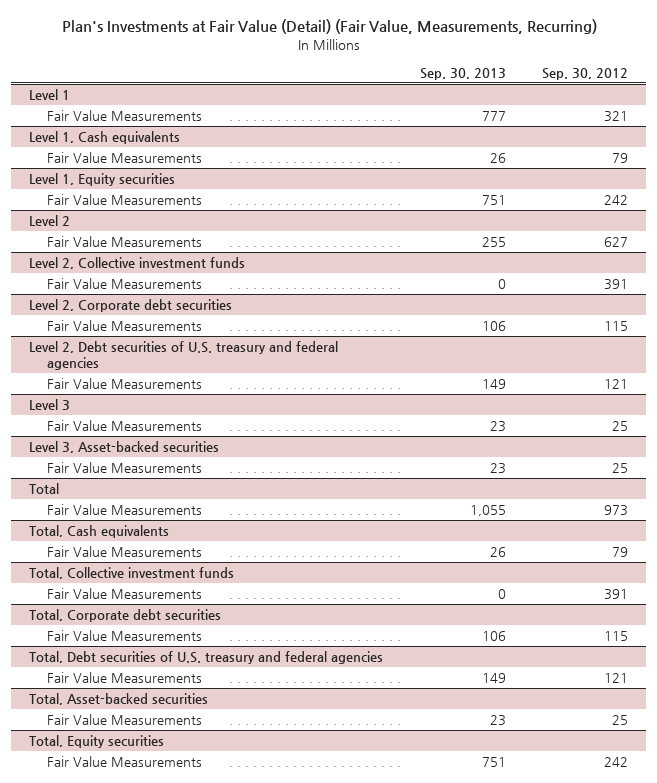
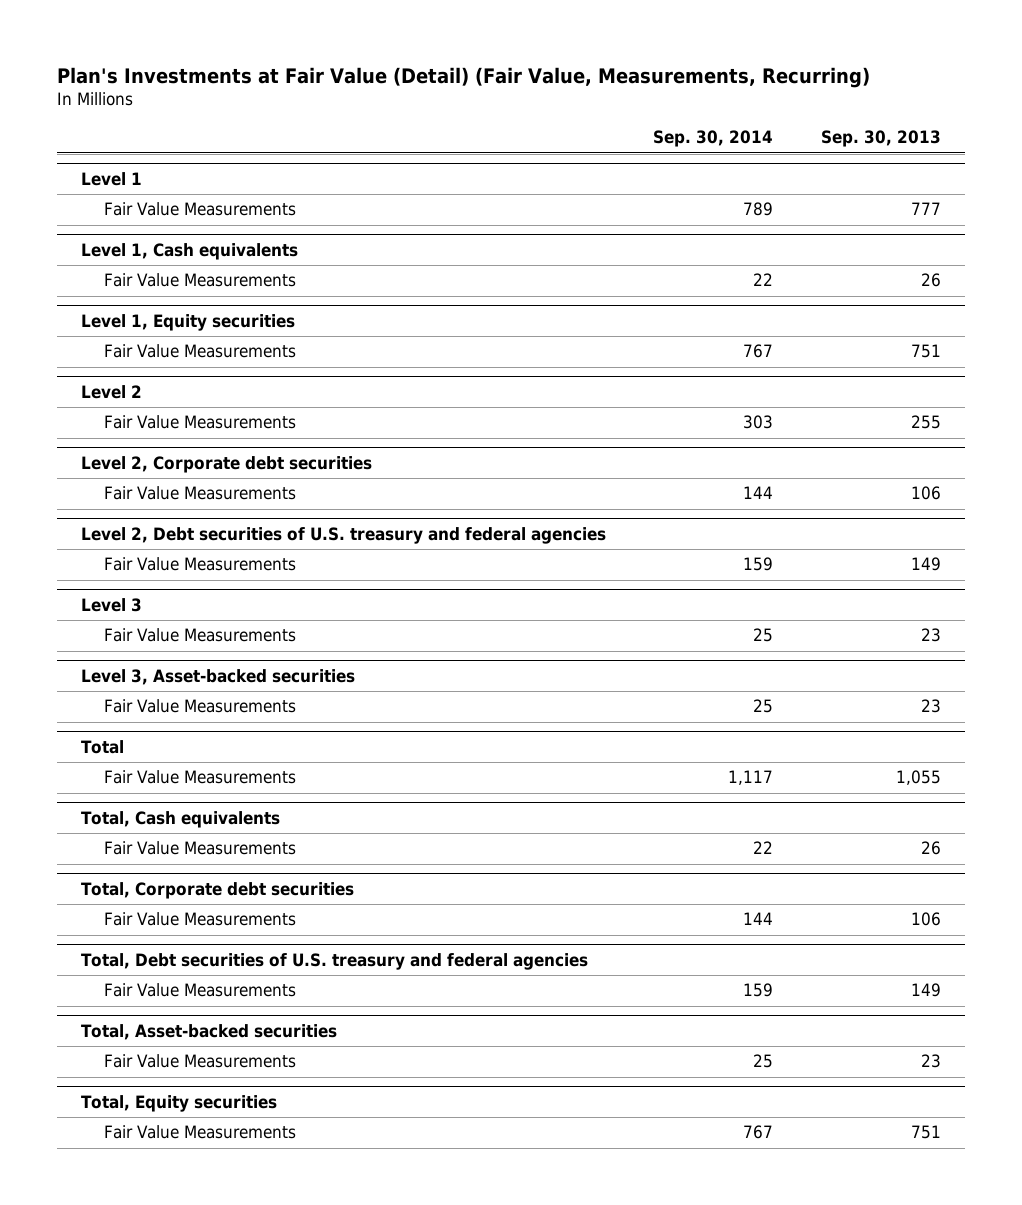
[541,67,628,80] Sep. 30, 2012 -> none
none -> [653,130,774,148] Sep. 30, 2014
[29,256,246,269] Level 2, Collective investment funds -> none
[47,277,203,289] Fair Value Measurements -> none
[29,566,235,579] Total, Collective investment funds -> none
[47,587,203,599] Fair Value Measurements -> none

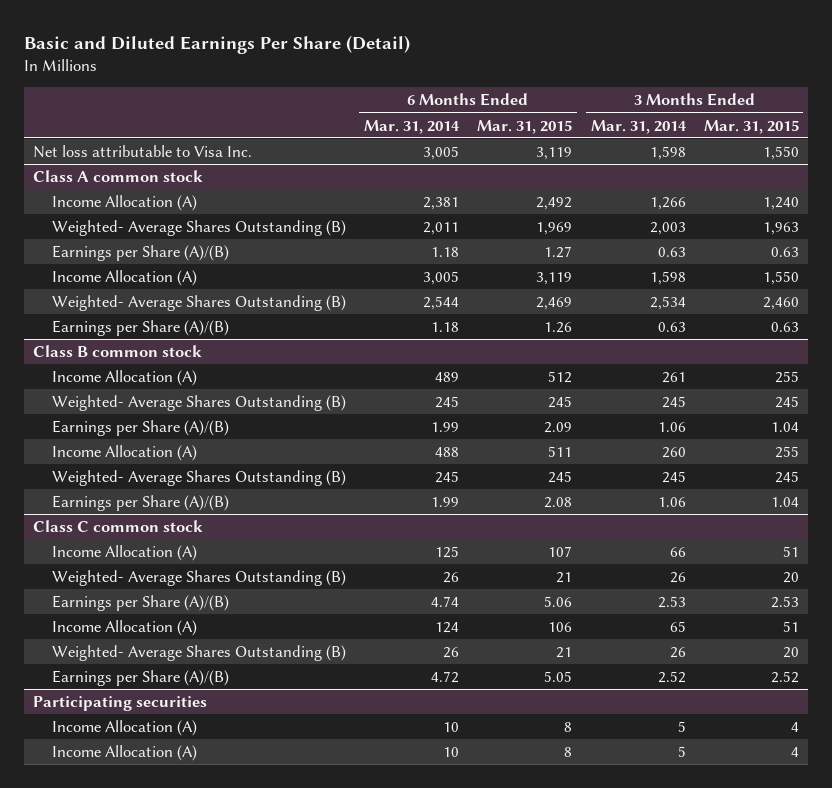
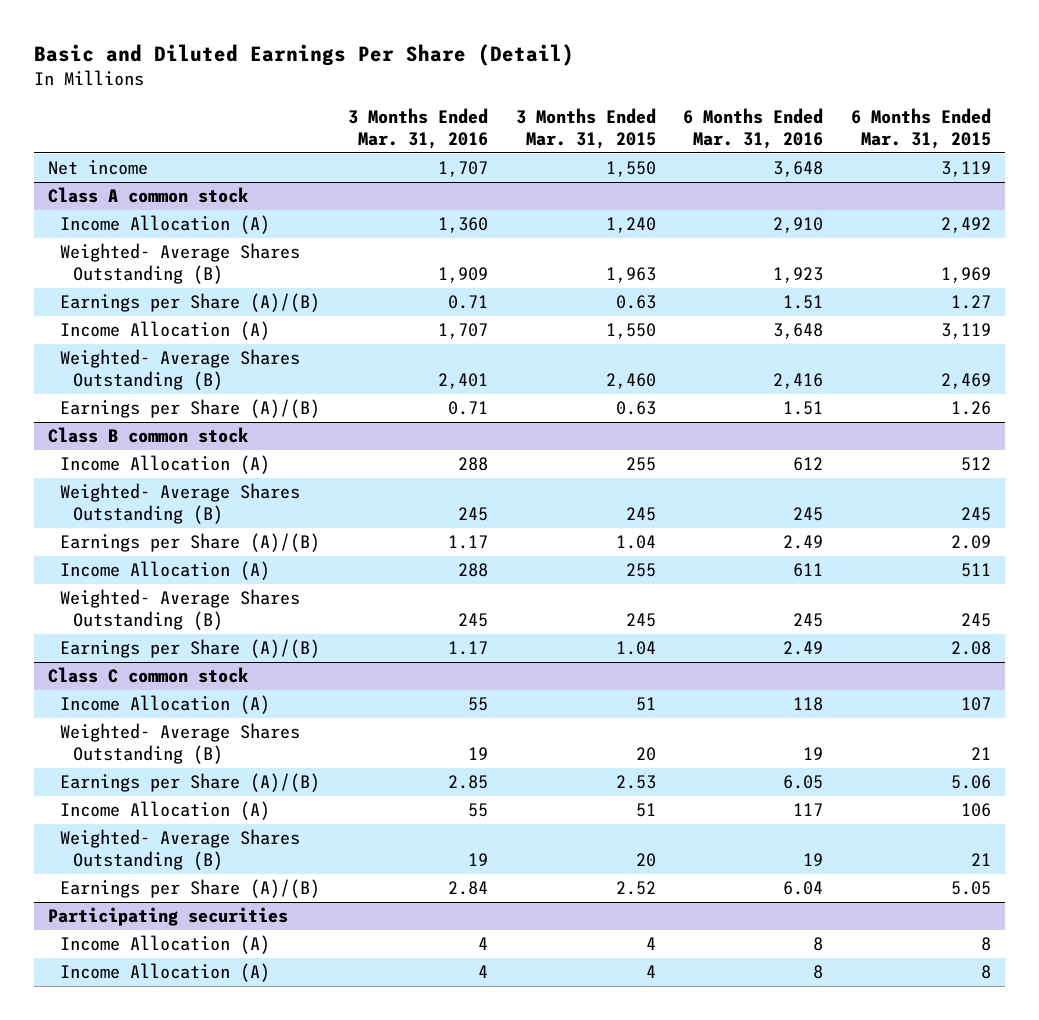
[364,119,461,134] Mar. 31, 2014 -> none
[590,119,687,134] Mar. 31, 2014 -> none
none -> [347,108,488,150] 3 Months Ended Mar. 31, 2016
none -> [683,108,824,150] 6 Months Ended Mar. 31, 2016
[32,144,252,158] Net loss attributable to Visa Inc. -> [47,159,148,175] Net income

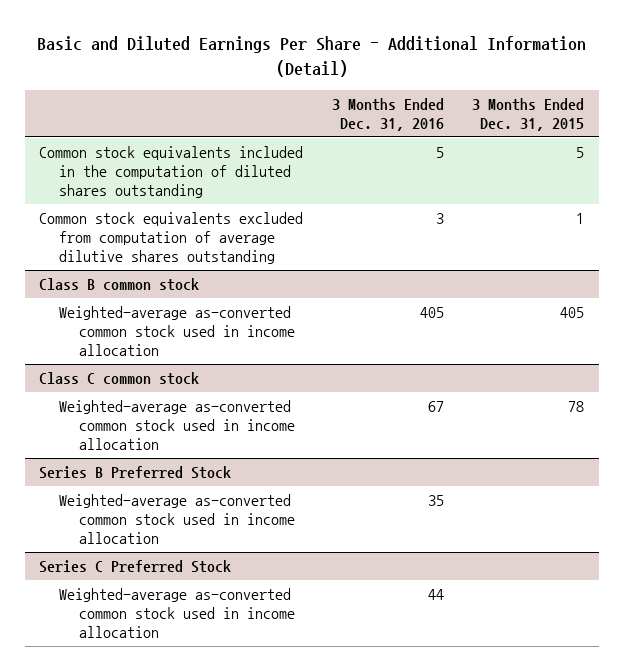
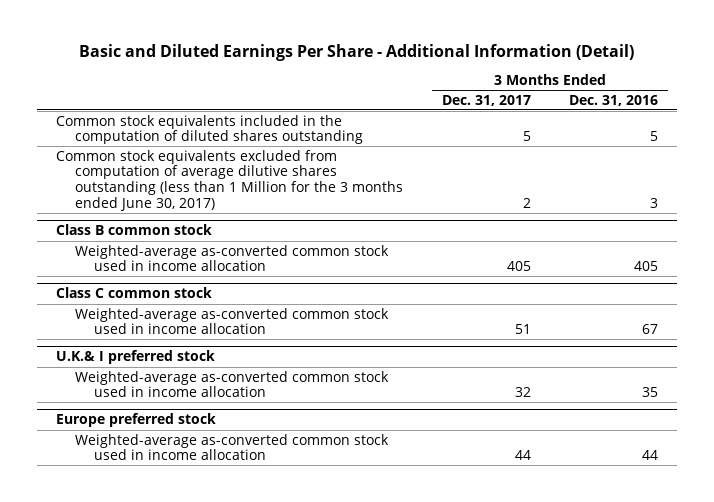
[472,97,585,131] 3 Months Ended Dec. 31, 2015 -> none
none -> [441,94,531,106] Dec. 31, 2017
[39,211,304,265] Common stock equivalents excluded from computation of average dilutive shares outstanding -> [56,149,404,212] Common stock equivalents excluded from computation of average dilutive shares outstanding (less than 1 Million for the 3 months ended June 30, 2017)
[39,465,232,479] Series B Preferred Stock -> [56,350,216,365] U.K.& I preferred stock
[39,559,232,573] Series C Preferred Stock -> [56,413,217,428] Europe preferred stock

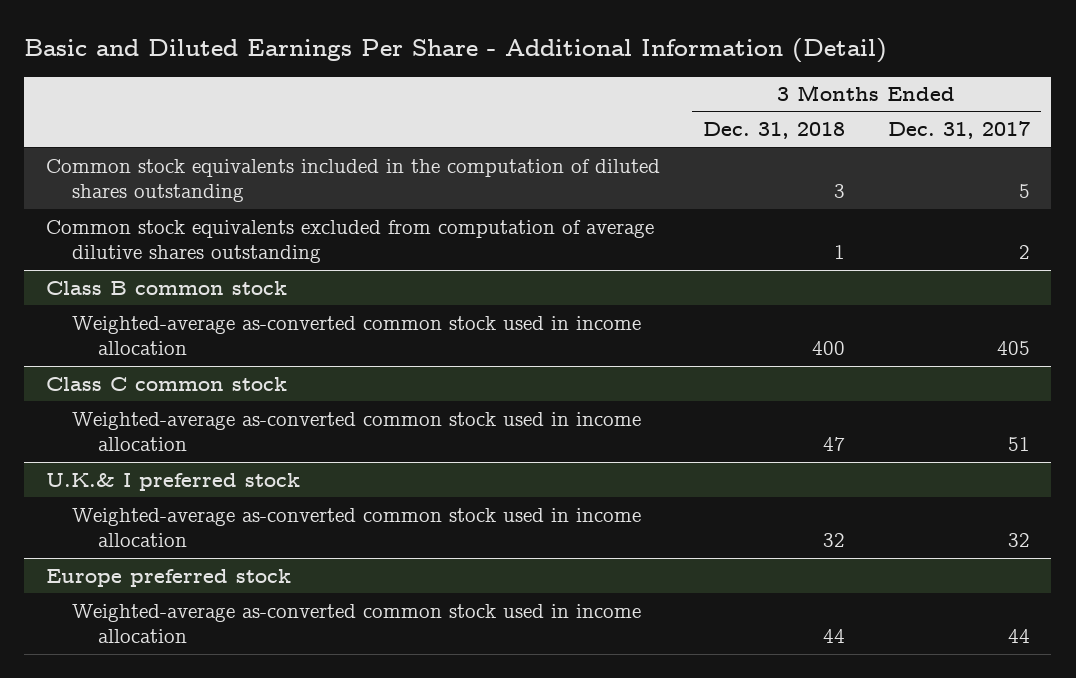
[568,94,658,106] Dec. 31, 2016 -> none
none -> [702,122,845,140] Dec. 31, 2018
[56,149,404,212] Common stock equivalents excluded from computation of average dilutive shares outstanding (less than 1 Million for the 3 months ended June 30, 2017) -> [45,219,654,264] Common stock equivalents excluded from computation of average dilutive shares outstanding

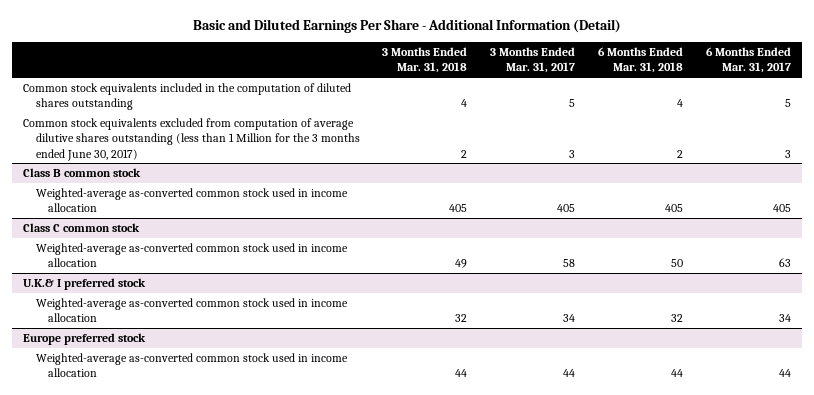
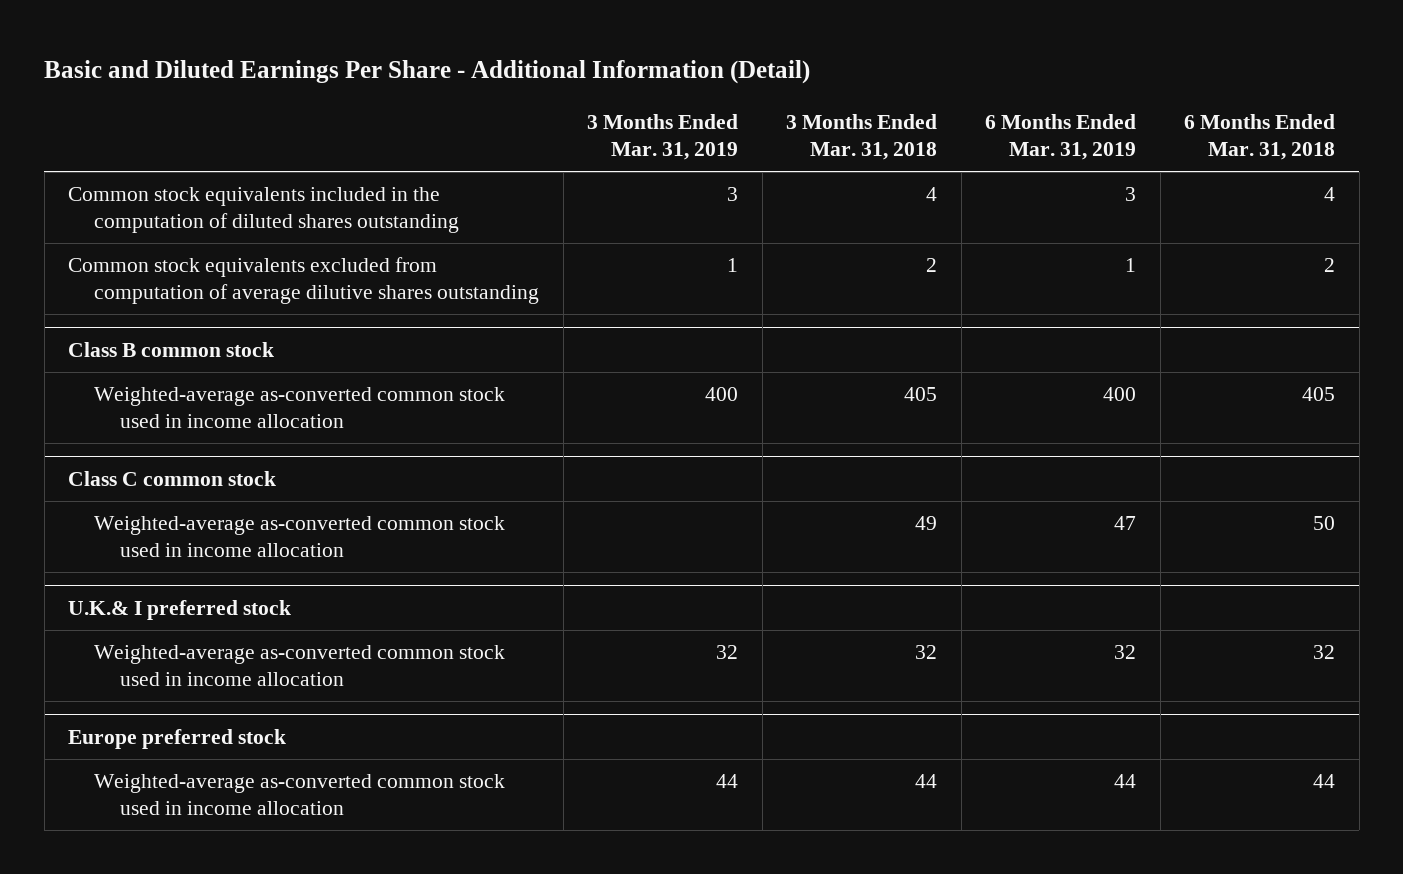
[490,47,576,74] 3 Months Ended Mar. 31, 2017 -> none
[706,47,792,74] 6 Months Ended Mar. 31, 2017 -> none
none -> [587,113,739,160] 3 Months Ended Mar. 31, 2019
none -> [985,113,1137,160] 6 Months Ended Mar. 31, 2019
[23,117,360,161] Common stock equivalents excluded from computation of average dilutive shares outstanding (less than 1 Million for the 3 months ended June 30, 2017) -> [68,257,540,305] Common stock equivalents excluded from computation of average dilutive shares outstanding

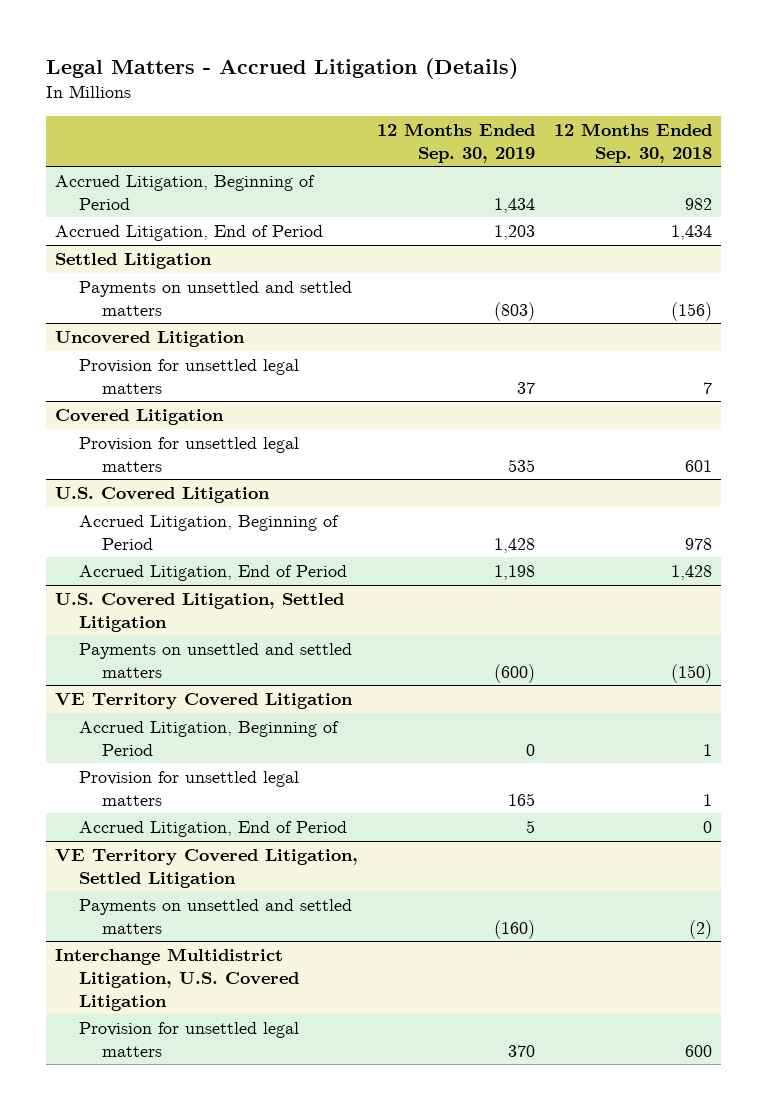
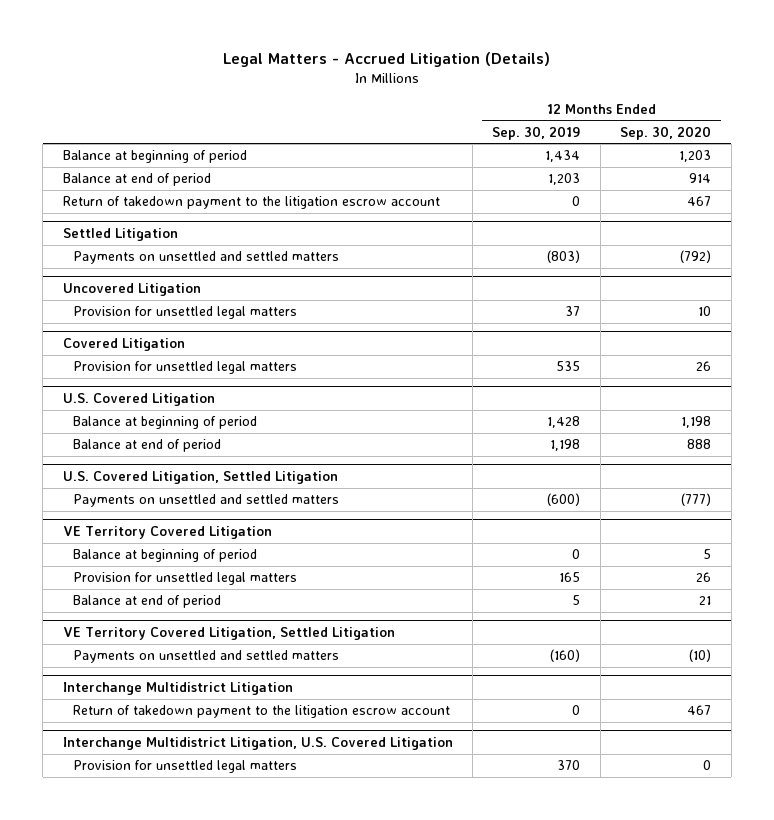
[553,123,712,163] 12 Months Ended Sep. 30, 2018 -> none
none -> [620,125,712,140] Sep. 30, 2020
[55,174,316,210] Accrued Litigation, Beginning of Period -> [62,150,247,164] Balance at beginning of period
[55,224,324,241] Accrued Litigation, End of Period -> [62,173,211,187] Balance at end of period
none -> [62,196,440,210] Return of takedown payment to the litigation escrow account
[78,514,339,550] Accrued Litigation, Beginning of Period -> [72,416,257,430] Balance at beginning of period
[78,564,347,581] Accrued Litigation, End of Period -> [72,439,221,453] Balance at end of period
[78,720,339,756] Accrued Litigation, Beginning of Period -> [72,549,257,563] Balance at beginning of period
[78,820,347,837] Accrued Litigation, End of Period -> [72,595,221,609] Balance at end of period
none -> [62,682,293,696] Interchange Multidistrict Litigation
none -> [72,705,450,719] Return of takedown payment to the litigation escrow account

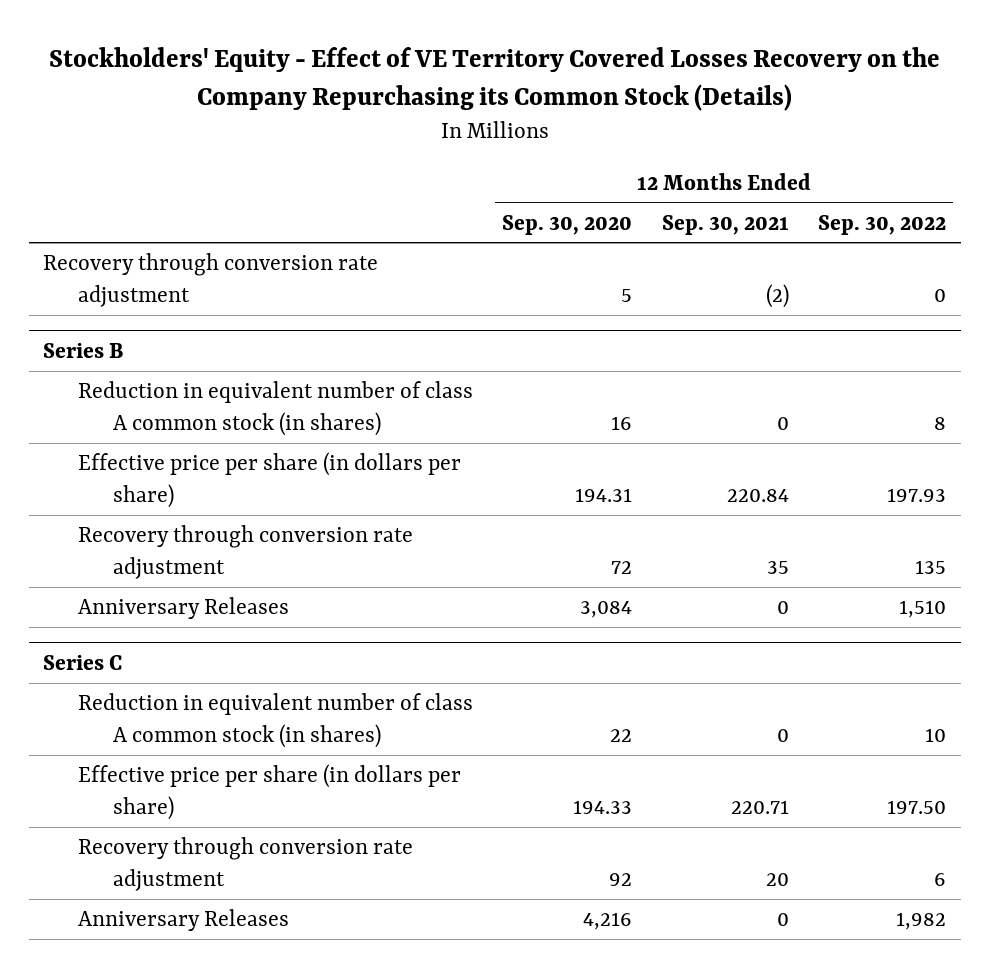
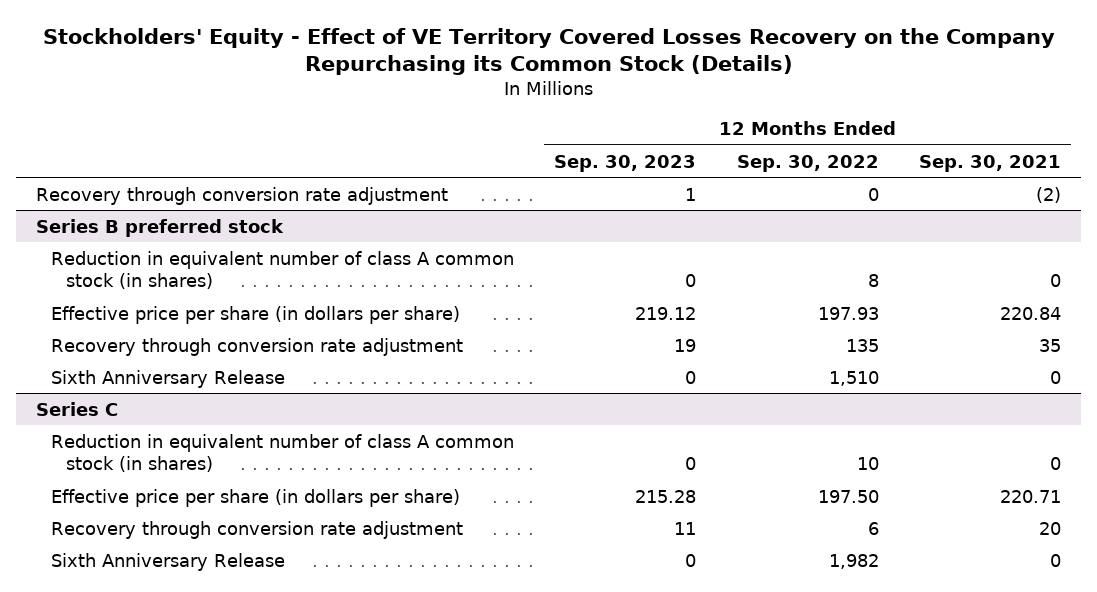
[502,214,633,235] Sep. 30, 2020 -> none
none -> [554,154,697,172] Sep. 30, 2023
[43,342,124,358] Series B -> [36,218,285,237] Series B preferred stock
[78,596,290,619] Anniversary Releases -> [51,369,286,388] Sixth Anniversary Release
[78,908,290,931] Anniversary Releases -> [51,552,286,571] Sixth Anniversary Release

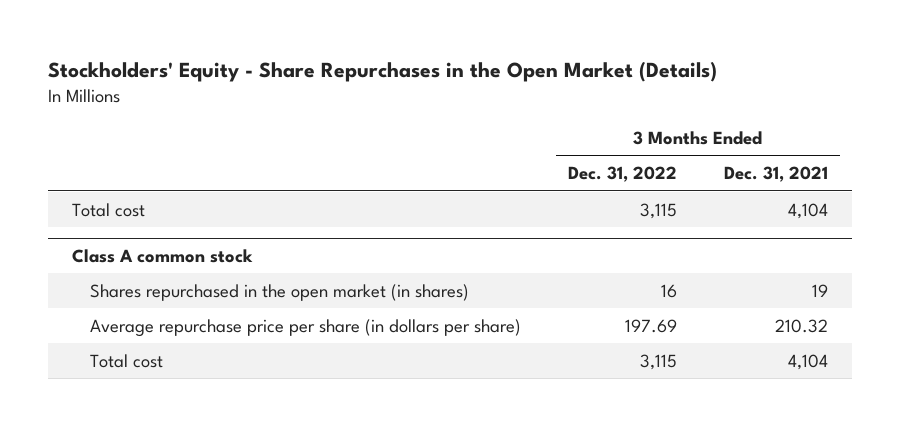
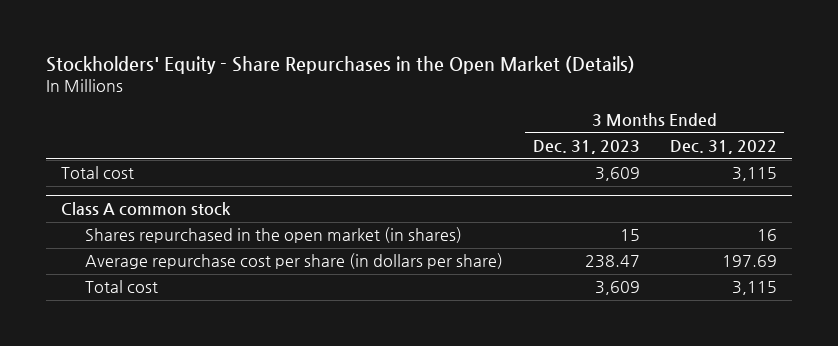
[723,166,828,183] Dec. 31, 2021 -> none
none -> [532,139,640,154] Dec. 31, 2023
[89,318,521,337] Average repurchase price per share (in dollars per share) -> [85,253,504,270] Average repurchase cost per share (in dollars per share)

